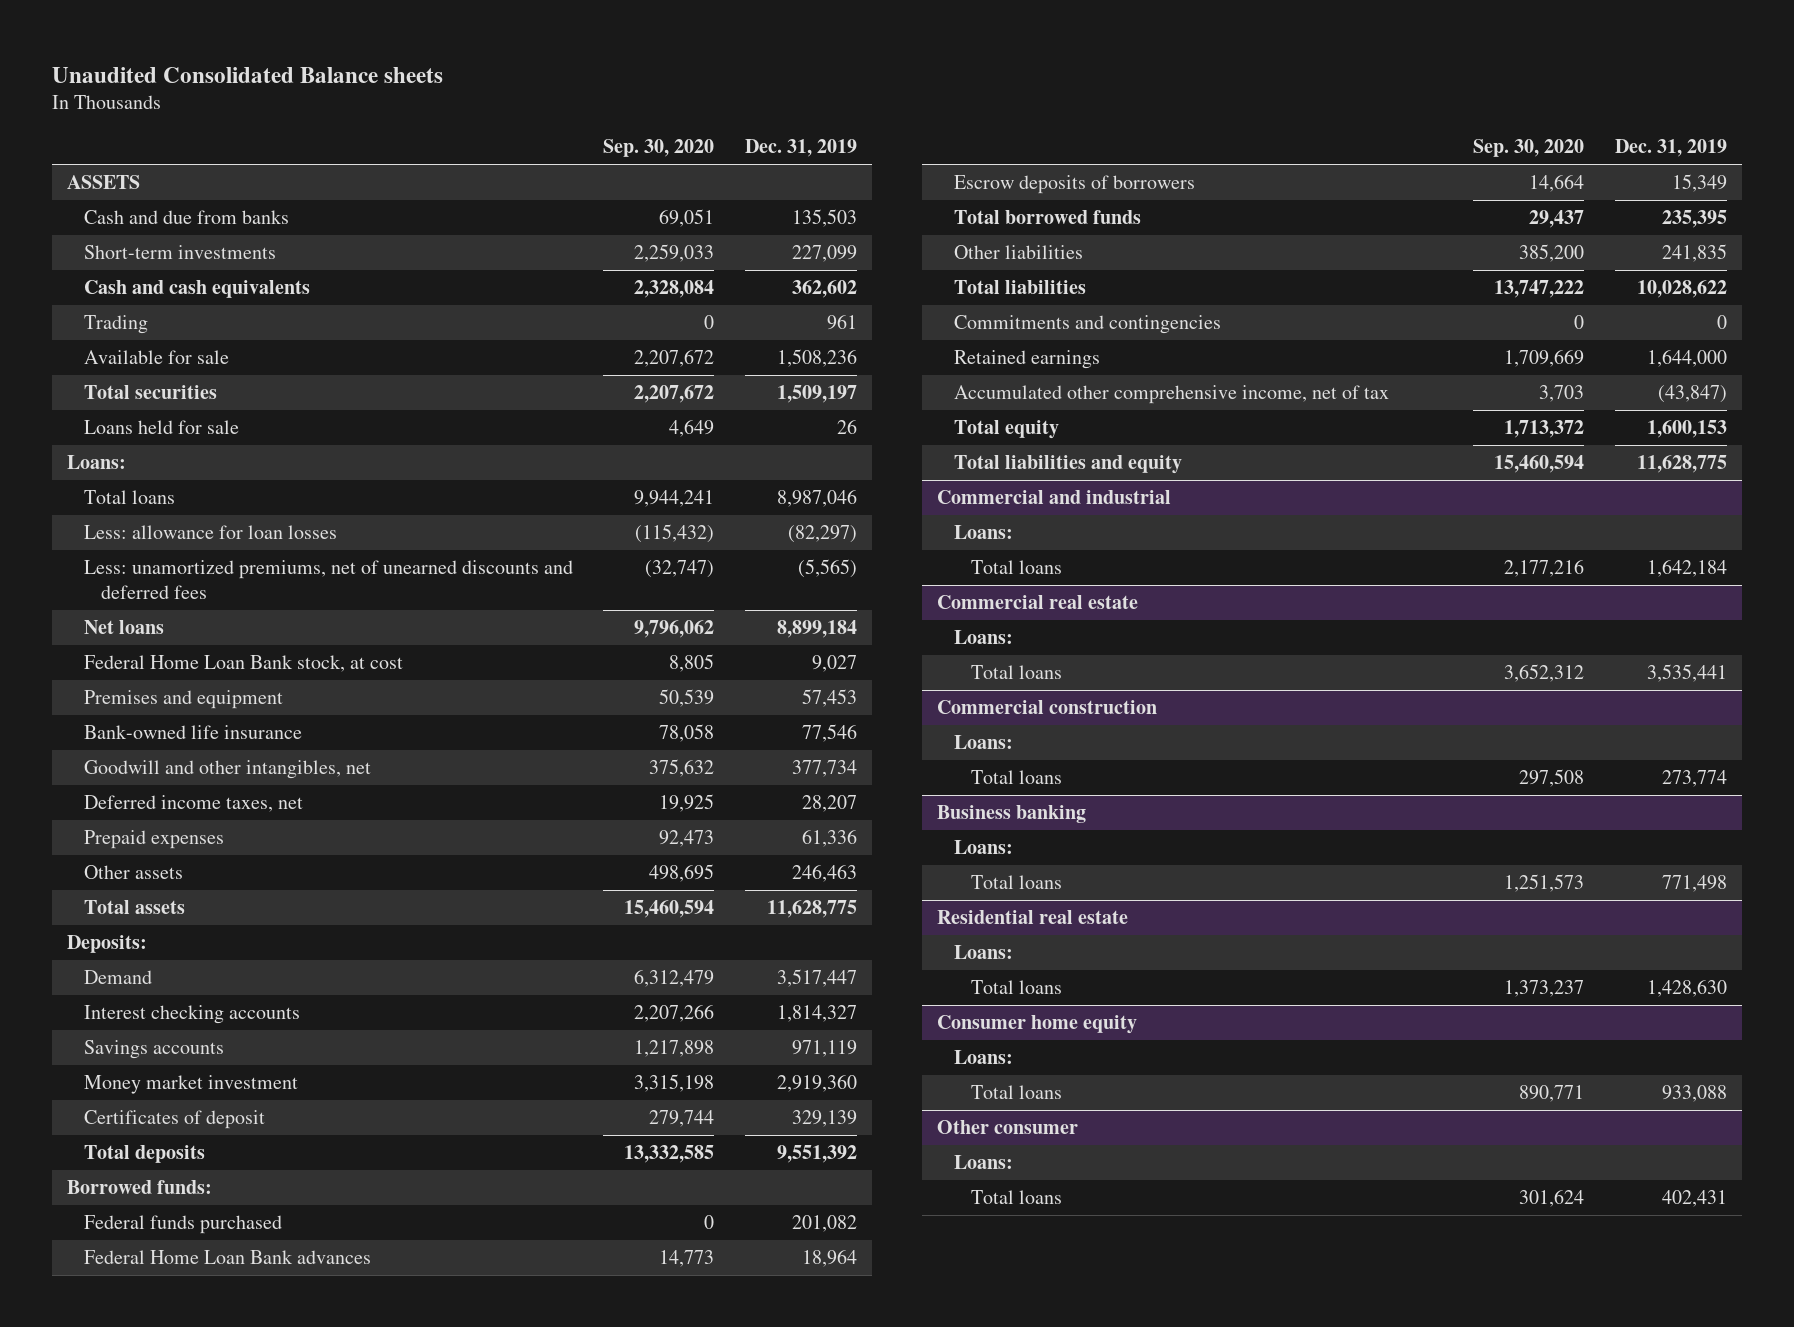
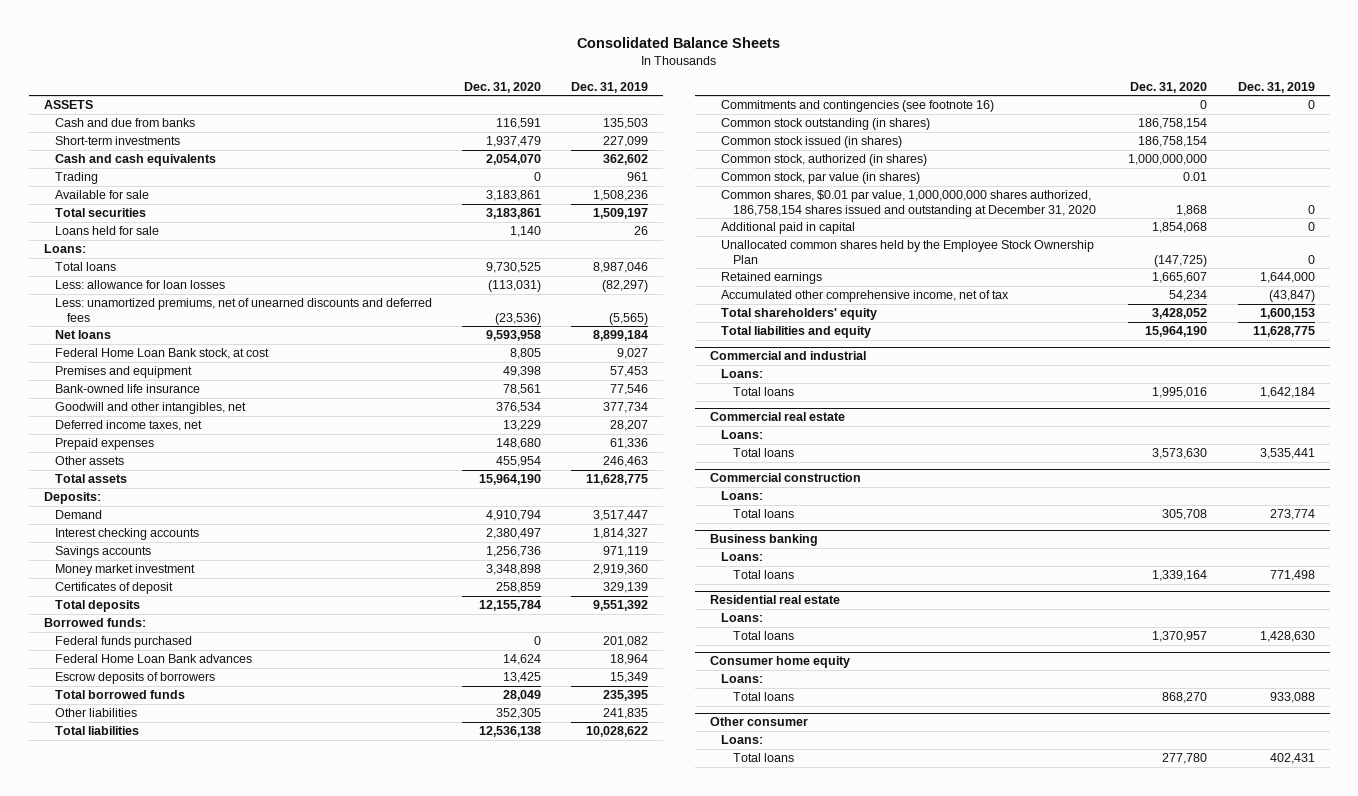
[51,66,443,83] Unaudited Consolidated Balance sheets -> [577,36,781,48] Consolidated Balance Sheets
[603,139,715,158] Sep. 30, 2020 -> none
none -> [464,81,542,93] Dec. 31, 2020
[953,315,1221,335] Commitments and contingencies -> [721,100,995,113] Commitments and contingencies (see footnote 16)
none -> [721,118,931,131] Common stock outstanding (in shares)
none -> [721,136,903,149] Common stock issued (in shares)
none -> [721,154,928,167] Common stock, authorized (in shares)
none -> [721,172,921,185] Common stock, par value (in shares)
none -> [721,190,1096,217] Common shares, $0.01 par value, 1,000,000,000 shares authorized, 186,758,154 shares issued and outstanding at December 31, 2020
none -> [721,222,856,235] Additional paid in capital
none -> [721,240,1095,264] Unallocated common shares held by the Employee Stock Ownership Plan
[953,420,1059,440] Total equity -> [721,308,878,321] Total shareholders' equity

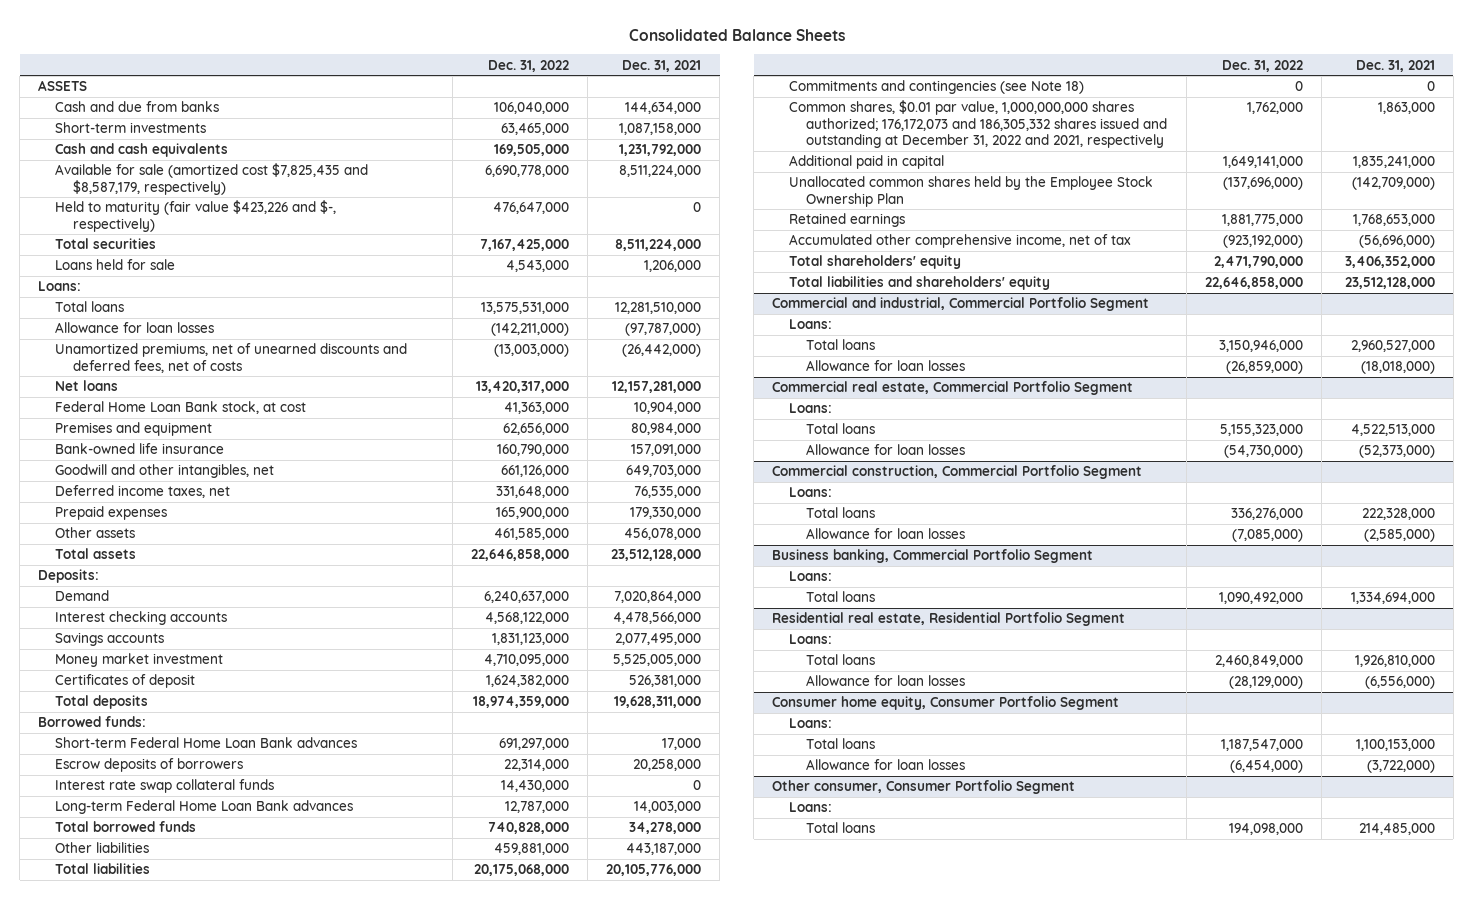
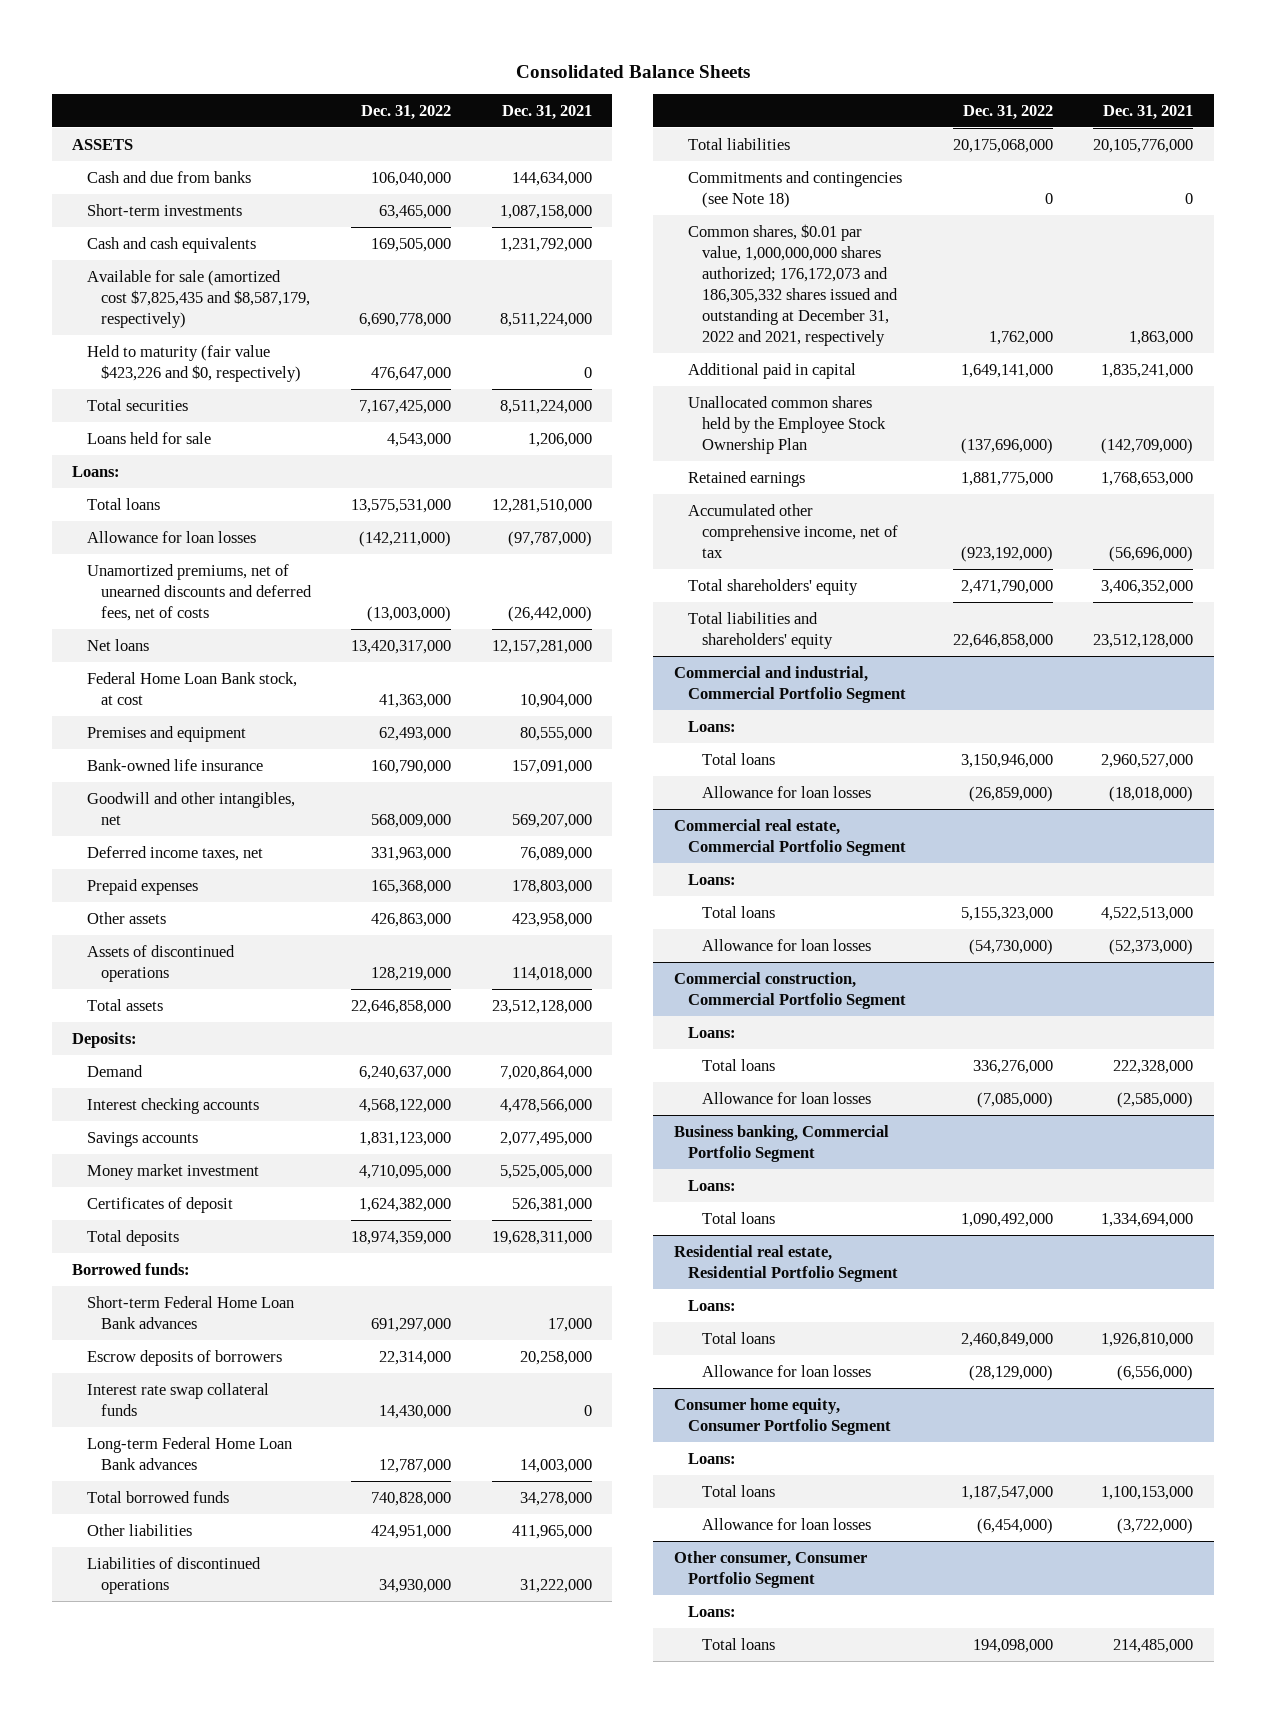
[55,200,337,232] Held to maturity (fair value $423,226 and $-, respectively) -> [86,344,302,382] Held to maturity (fair value $423,226 and $0, respectively)
[502,423,569,436] 62,656,000 -> [379,726,452,741] 62,493,000
[631,423,702,436] 80,984,000 -> [519,726,592,741] 80,555,000
[500,465,569,478] 661,126,000 -> [371,813,452,828] 568,009,000
[626,465,702,478] 649,703,000 -> [511,813,592,828] 569,207,000
[495,486,569,499] 331,648,000 -> [371,846,452,861] 331,963,000
[634,486,702,499] 76,535,000 -> [519,846,592,861] 76,089,000
[495,507,569,520] 165,900,000 -> [371,879,452,894] 165,368,000
[630,507,702,520] 179,330,000 -> [511,879,592,894] 178,803,000
[493,528,569,541] 461,585,000 -> [371,912,452,927] 426,863,000
[624,528,702,541] 456,078,000 -> [511,912,592,927] 423,958,000
none -> [86,944,235,982] Assets of discontinued operations
[493,843,569,856] 459,881,000 -> [371,1524,452,1539] 424,951,000
[626,843,702,856] 443,187,000 -> [511,1524,592,1539] 411,965,000
none -> [86,1556,261,1594] Liabilities of discontinued operations

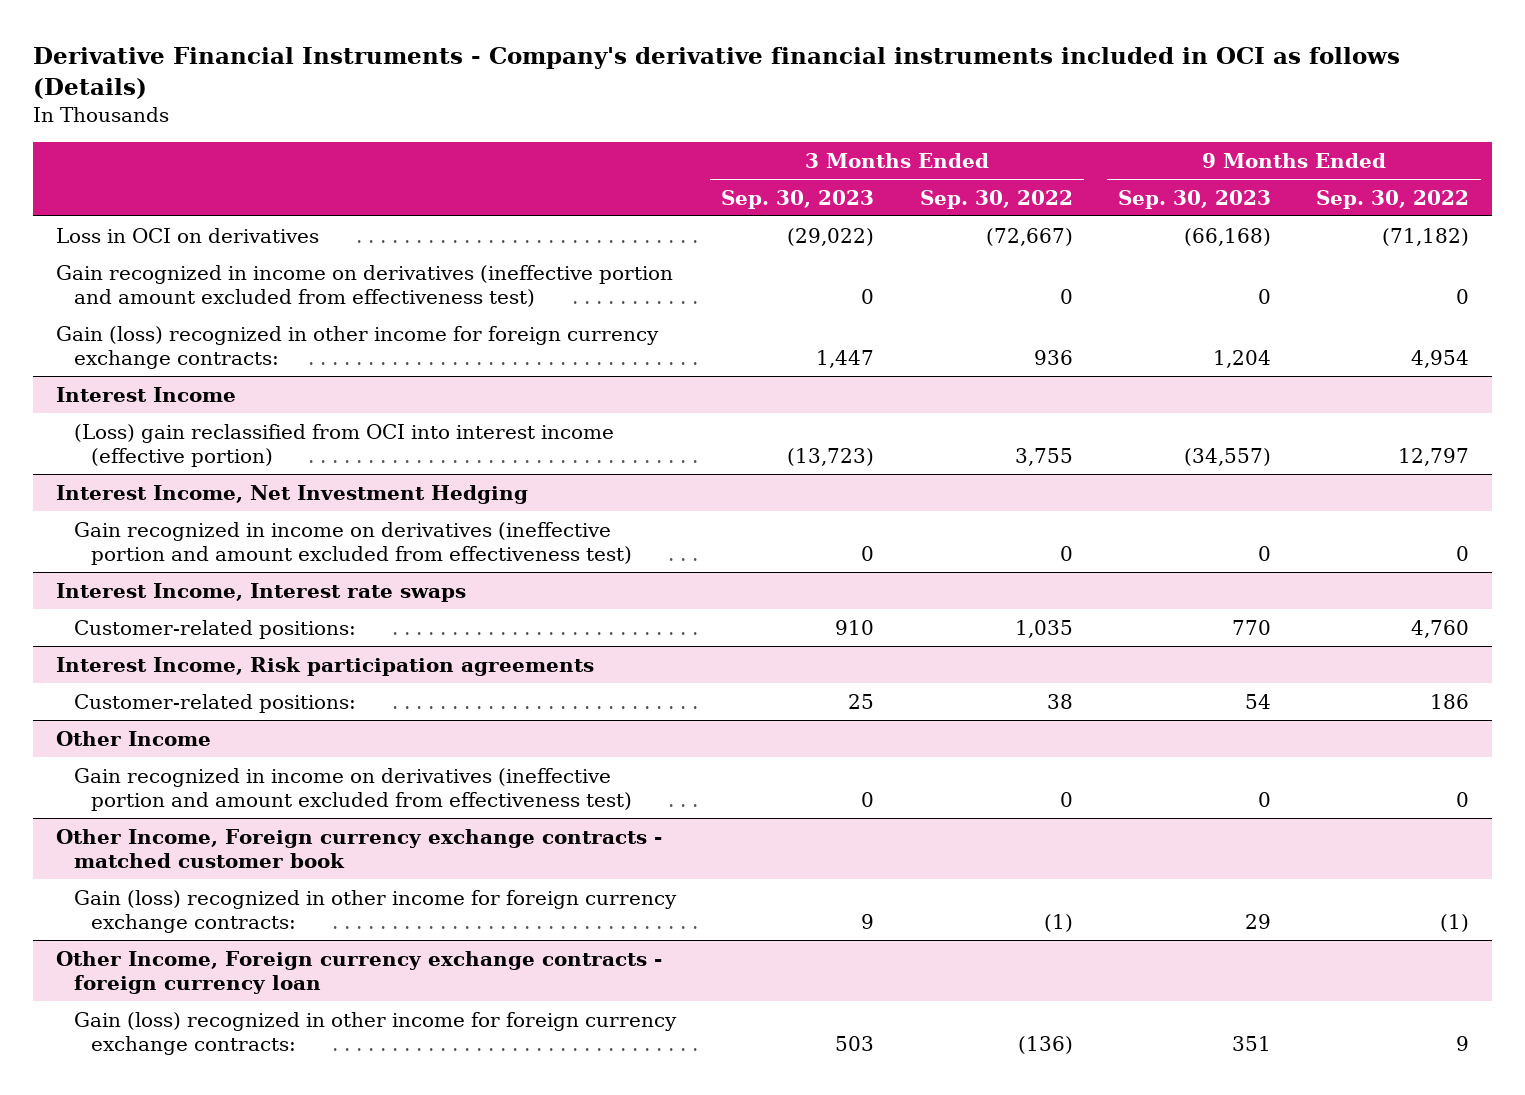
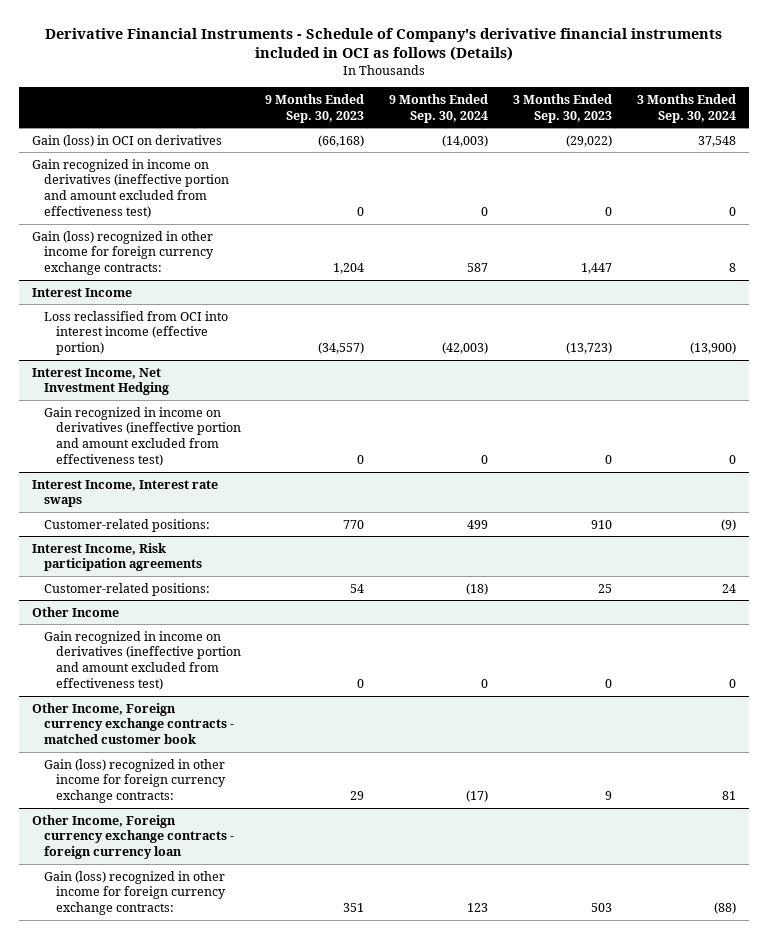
[33,47,1401,100] Derivative Financial Instruments - Company's derivative financial instruments included in OCI as follows (Details) -> [45,27,723,62] Derivative Financial Instruments - Schedule of Company's derivative financial instruments included in OCI as follows (Details)
[919,189,1073,209] Sep. 30, 2022 -> none
[1316,189,1470,209] Sep. 30, 2022 -> none
none -> [389,93,489,123] 9 Months Ended Sep. 30, 2024
none -> [637,93,737,123] 3 Months Ended Sep. 30, 2024
[56,227,320,243] Loss in OCI on derivatives -> [31,134,222,147] Gain (loss) in OCI on derivatives
[73,423,614,467] (Loss) gain reclassified from OCI into interest income (effective portion) -> [43,310,228,356] Loss reclassified from OCI into interest income (effective portion)

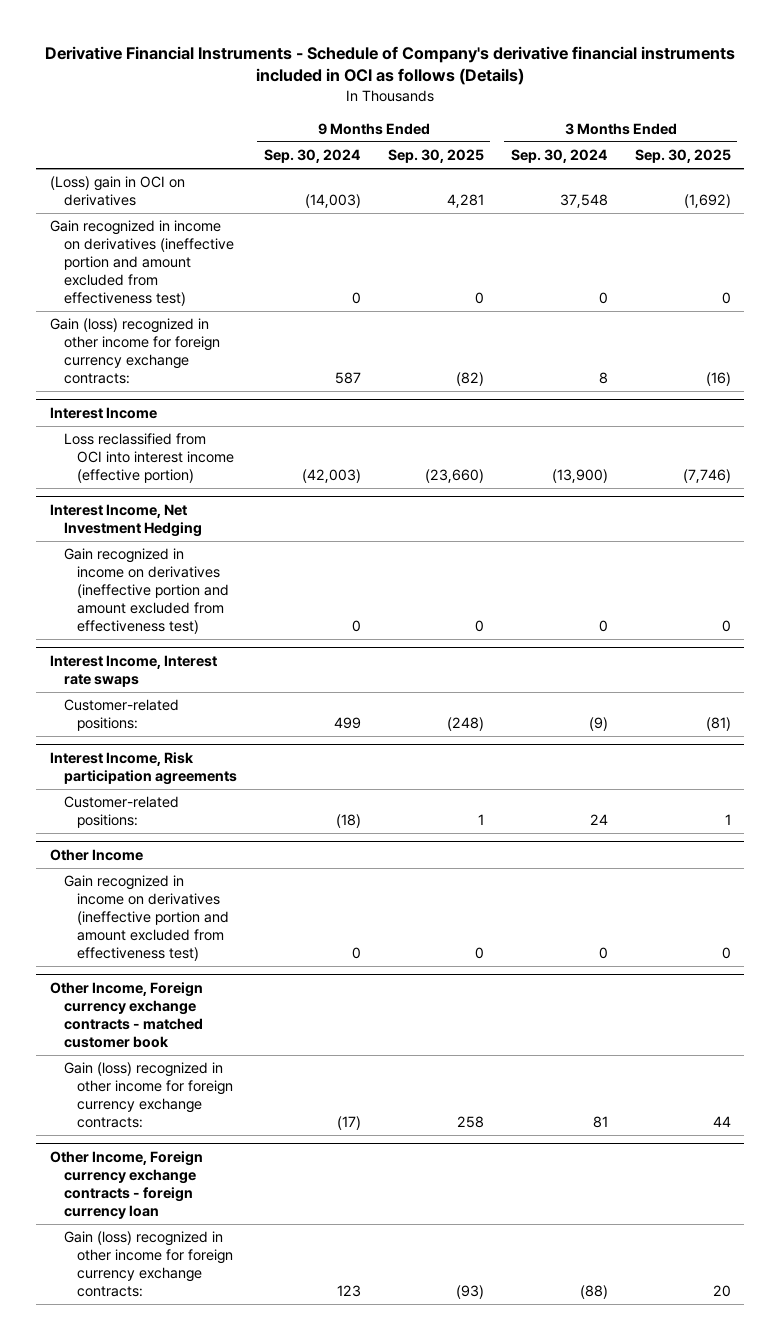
[265,93,365,123] 9 Months Ended Sep. 30, 2023 -> none
[513,93,613,123] 3 Months Ended Sep. 30, 2023 -> none
none -> [387,149,484,164] Sep. 30, 2025
none -> [634,149,731,164] Sep. 30, 2025
[31,134,222,147] Gain (loss) in OCI on derivatives -> [49,176,185,207] (Loss) gain in OCI on derivatives

